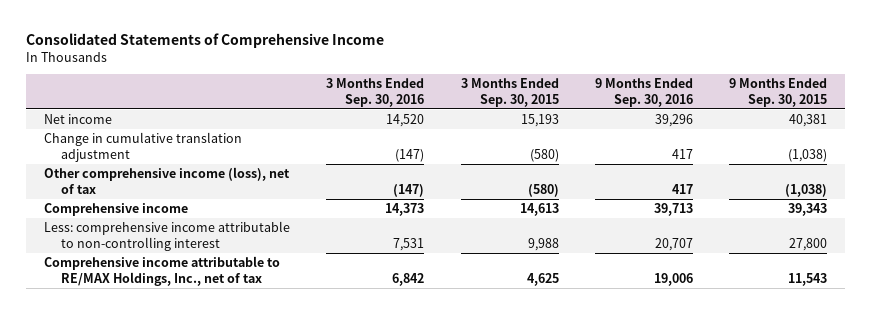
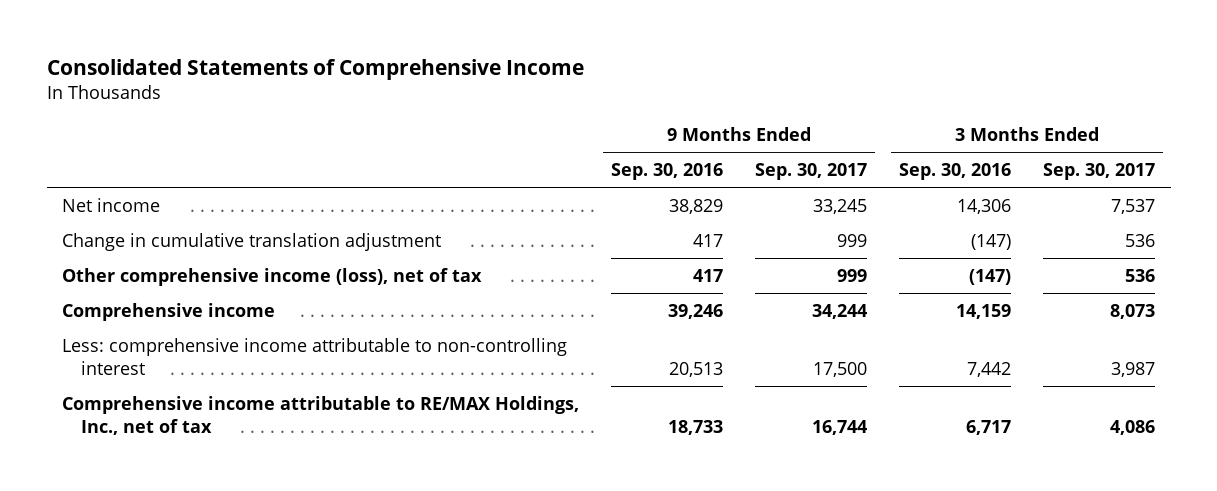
[460,77,559,107] 3 Months Ended Sep. 30, 2015 -> none
[729,77,828,107] 9 Months Ended Sep. 30, 2015 -> none
none -> [755,163,868,181] Sep. 30, 2017
none -> [1042,163,1155,181] Sep. 30, 2017
[386,113,425,127] 14,520 -> [956,198,1011,214] 14,306
[654,113,693,127] 39,296 -> [669,198,724,214] 38,829
[385,202,425,216] 14,373 -> [955,303,1011,319] 14,159
[653,202,693,216] 39,713 -> [668,303,724,319] 39,246
[393,237,425,251] 7,531 -> [966,361,1011,377] 7,442
[654,237,693,251] 20,707 -> [669,361,724,377] 20,513
[392,272,425,286] 6,842 -> [965,419,1011,435] 6,717
[653,272,693,286] 19,006 -> [668,419,724,435] 18,733

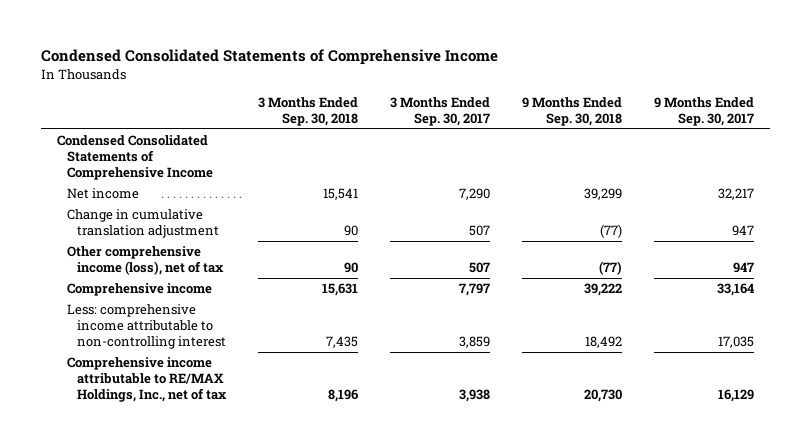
[46,58,584,80] Consolidated Statements of Comprehensive Income -> [41,49,499,66] Condensed Consolidated Statements of Comprehensive Income
[611,163,724,181] Sep. 30, 2016 -> none
[898,163,1011,181] Sep. 30, 2016 -> none
none -> [257,97,358,126] 3 Months Ended Sep. 30, 2018
none -> [522,97,623,126] 9 Months Ended Sep. 30, 2018
none -> [57,135,214,180] Condensed Consolidated Statements of Comprehensive Income
[813,198,868,214] 33,245 -> [718,188,755,201] 32,217
[1110,198,1155,214] 7,537 -> [459,188,491,201] 7,290
[837,233,868,247] 999 -> [732,225,755,237] 947
[1124,233,1155,247] 536 -> [469,225,491,237] 507
[837,268,868,282] 999 -> [733,262,755,274] 947
[1124,268,1155,282] 536 -> [469,262,491,274] 507
[812,303,868,319] 34,244 -> [717,283,755,297] 33,164
[1109,303,1155,319] 8,073 -> [459,283,491,297] 7,797
[813,361,868,377] 17,500 -> [718,335,755,348] 17,035
[1110,361,1155,377] 3,987 -> [459,335,491,348] 3,859
[812,419,868,435] 16,744 -> [718,388,755,402] 16,129
[1109,419,1155,435] 4,086 -> [459,388,491,402] 3,938

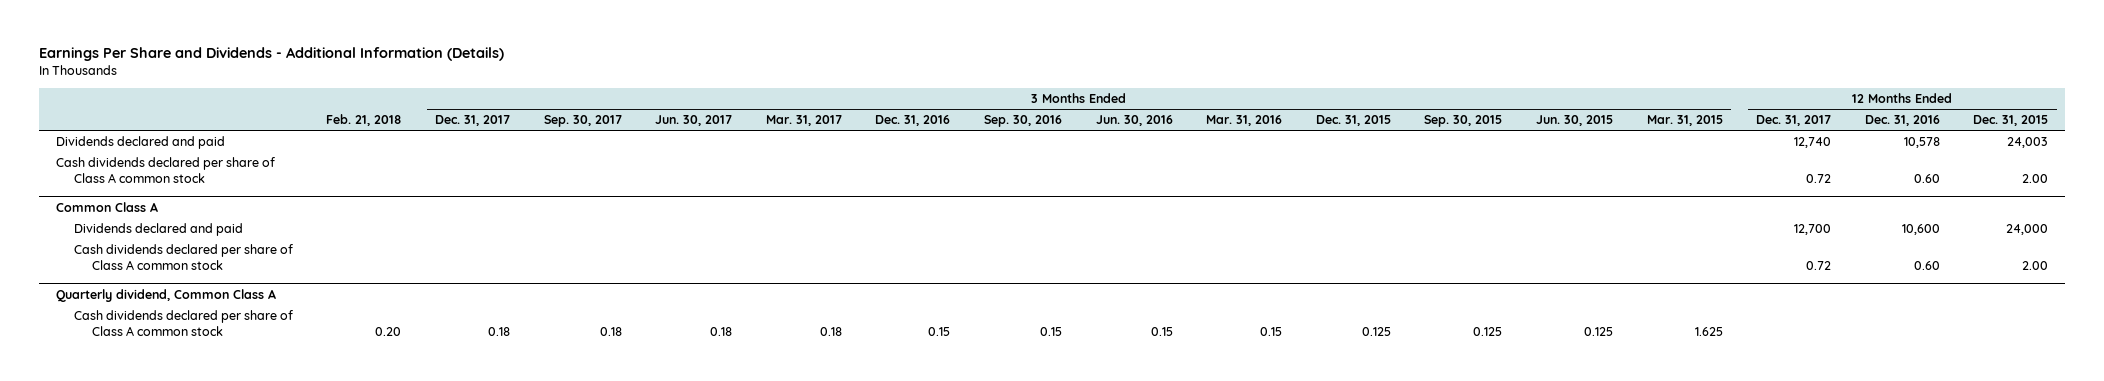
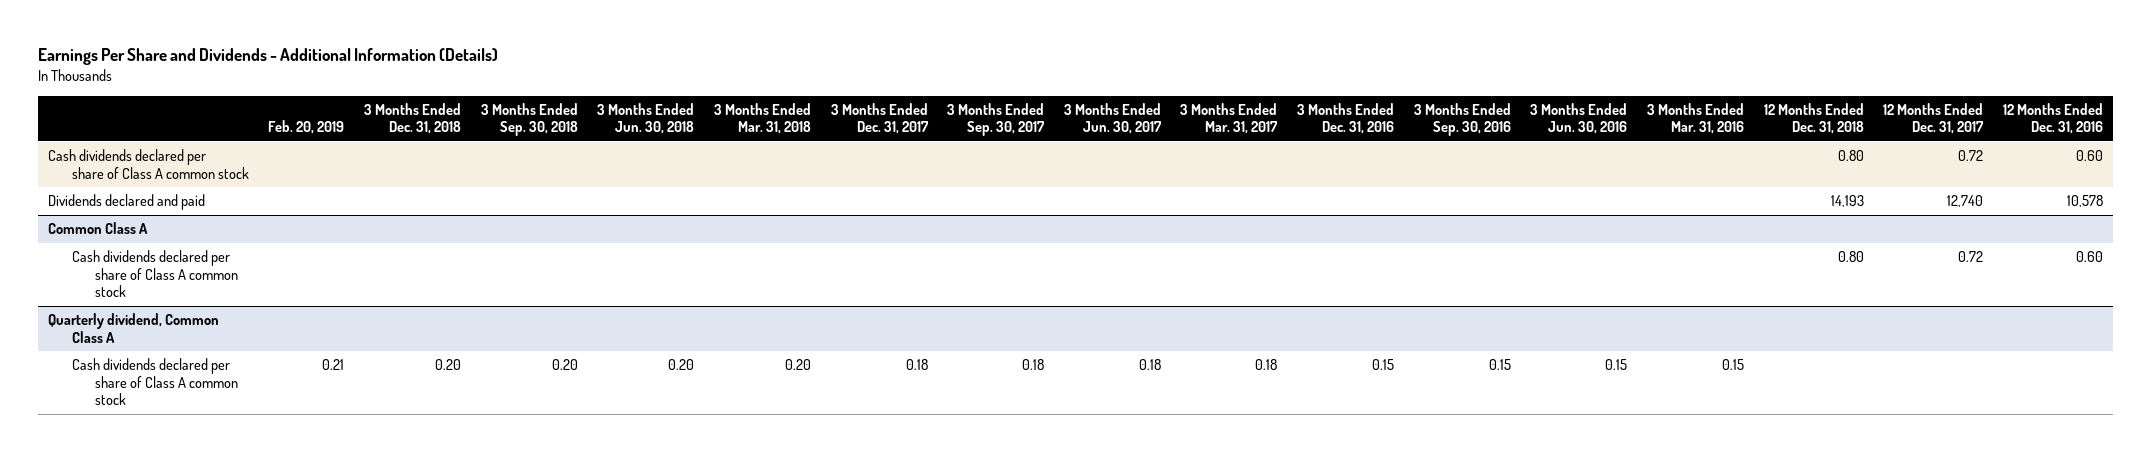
[326,114,402,127] Feb. 21, 2018 -> none
[1315,115,1391,127] Dec. 31, 2015 -> none
[1424,115,1503,128] Sep. 30, 2015 -> none
[1536,115,1614,127] Jun. 30, 2015 -> none
[1646,115,1723,127] Mar. 31, 2015 -> none
[1973,115,2049,127] Dec. 31, 2015 -> none
none -> [268,120,345,135] Feb. 20, 2019
none -> [363,102,461,135] 3 Months Ended Dec. 31, 2018
none -> [480,102,578,137] 3 Months Ended Sep. 30, 2018
none -> [597,102,695,135] 3 Months Ended Jun. 30, 2018
none -> [713,102,811,135] 3 Months Ended Mar. 31, 2018
none -> [1763,102,1864,135] 12 Months Ended Dec. 31, 2018
[55,136,225,150] Dividends declared and paid -> [48,194,206,211] Dividends declared and paid
[73,223,243,237] Dividends declared and paid -> none

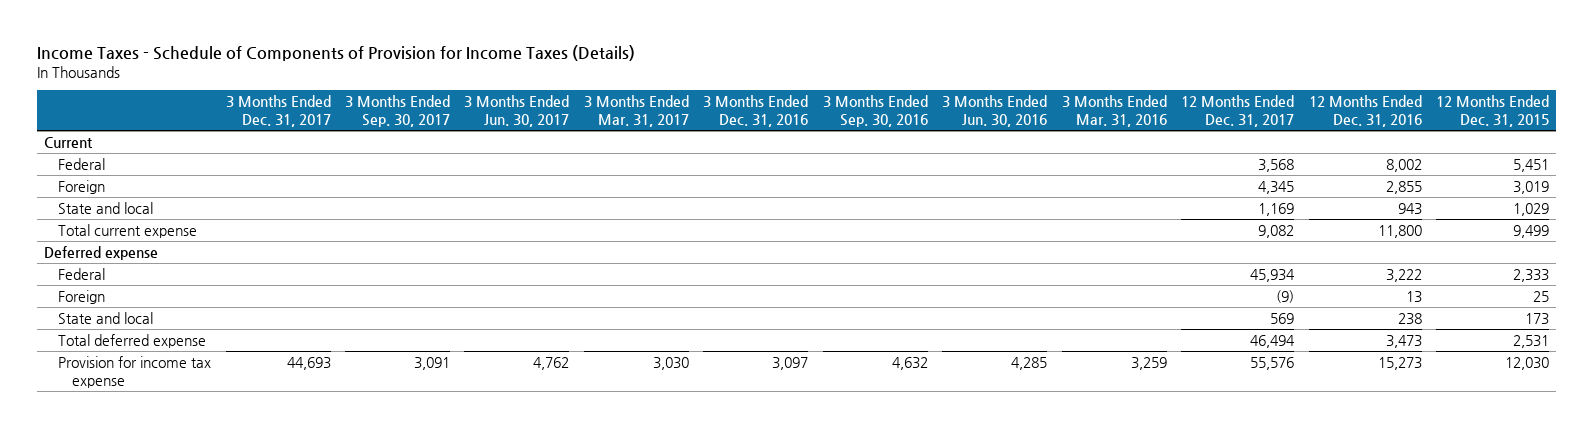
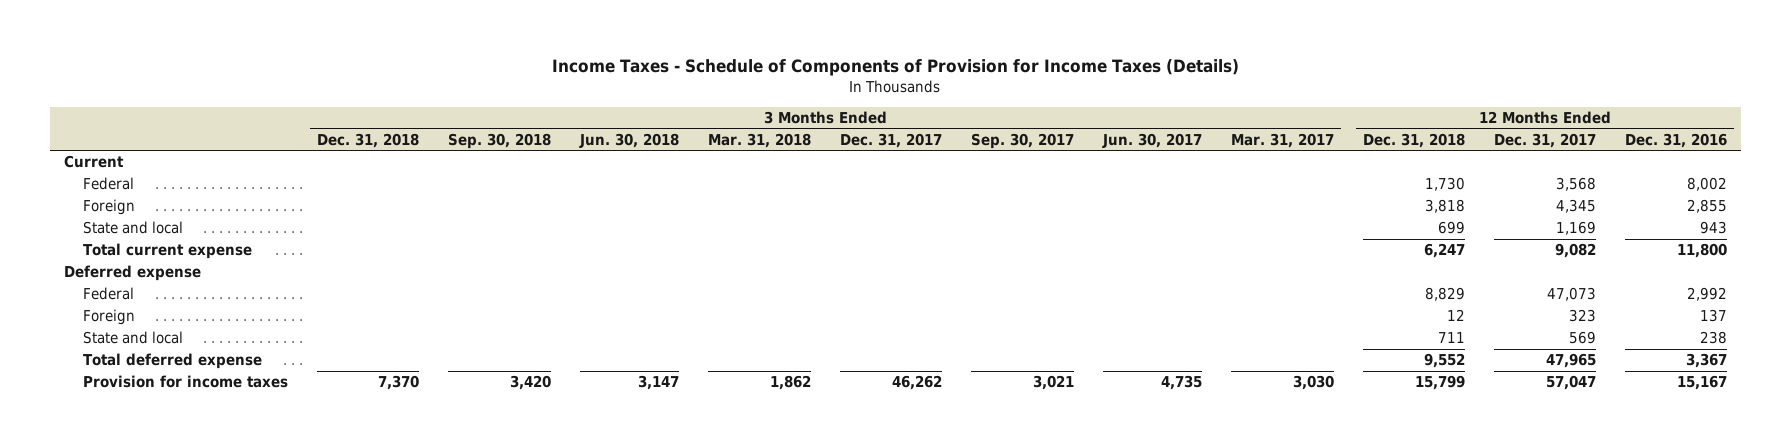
[703,95,809,128] 3 Months Ended Dec. 31, 2016 -> none
[822,95,928,128] 3 Months Ended Sep. 30, 2016 -> none
[942,95,1048,128] 3 Months Ended Jun. 30, 2016 -> none
[1061,95,1167,128] 3 Months Ended Mar. 31, 2016 -> none
[1436,95,1550,128] 12 Months Ended Dec. 31, 2015 -> none
none -> [317,132,420,148] Dec. 31, 2018
none -> [448,132,552,149] Sep. 30, 2018
none -> [579,132,680,148] Jun. 30, 2018
none -> [708,132,812,148] Mar. 31, 2018
none -> [1362,132,1465,148] Dec. 31, 2018
[1250,268,1296,282] 45,934 -> [1546,287,1596,302] 47,073
[1385,268,1422,282] 3,222 -> [1686,287,1727,302] 2,992
[1276,289,1295,303] (9) -> [1568,309,1596,323] 323
[1405,290,1422,303] 13 -> [1699,309,1727,323] 137
[1250,334,1296,348] 46,494 -> [1545,353,1596,369] 47,965
[1385,334,1422,348] 3,473 -> [1685,353,1727,369] 3,367
[58,355,212,388] Provision for income tax expense -> [83,375,289,389] Provision for income taxes
[286,356,331,370] 44,693 -> [891,375,942,391] 46,262
[414,356,451,370] 3,091 -> [1032,375,1074,391] 3,021
[533,356,570,370] 4,762 -> [1160,375,1202,391] 4,735
[1250,356,1295,370] 55,576 -> [1545,375,1596,391] 57,047
[1377,356,1422,370] 15,273 -> [1676,375,1727,391] 15,167

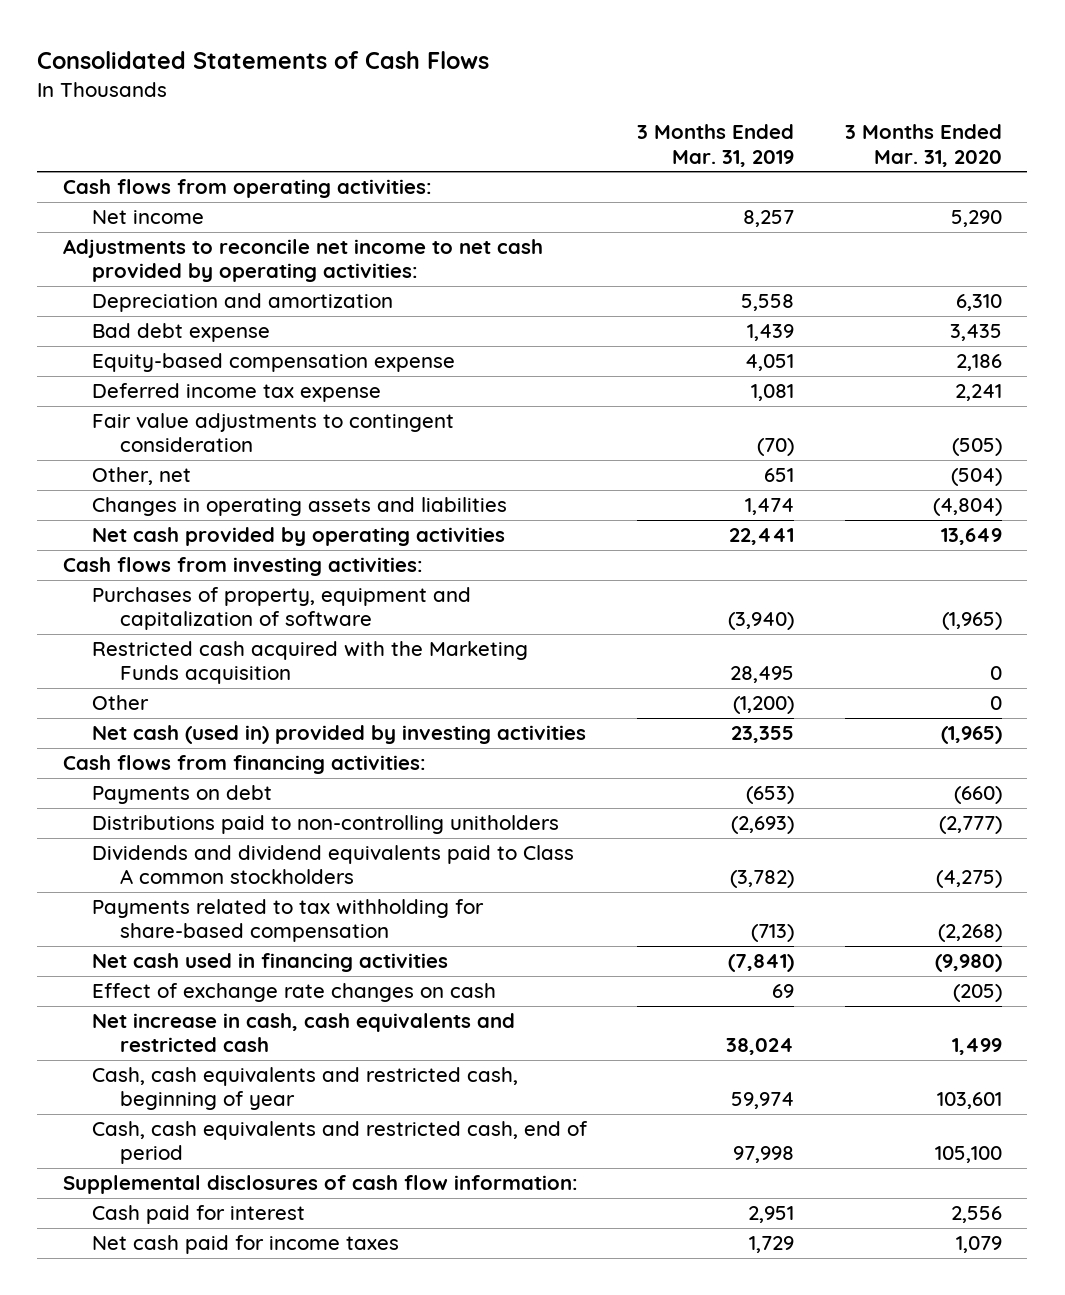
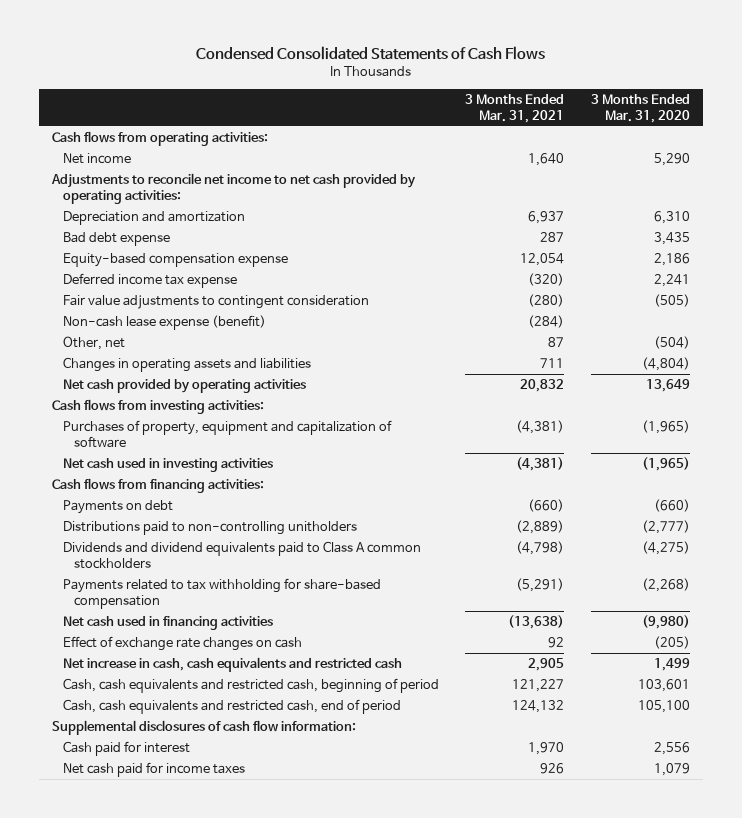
[37,51,490,70] Consolidated Statements of Cash Flows -> [195,45,545,60] Condensed Consolidated Statements of Cash Flows
[637,124,795,167] 3 Months Ended Mar. 31, 2019 -> none
none -> [465,93,565,123] 3 Months Ended Mar. 31, 2021
none -> [62,315,266,331] Non-cash lease expense (benefit)
[91,641,528,685] Restricted cash acquired with the Marketing Funds acquisition -> none
[91,695,149,711] Other -> none
[91,725,586,745] Net cash (used in) provided by investing activities -> [62,458,273,473] Net cash used in investing activities
[91,1067,518,1111] Cash, cash equivalents and restricted cash, beginning of year -> [62,678,439,694] Cash, cash equivalents and restricted cash, beginning of period

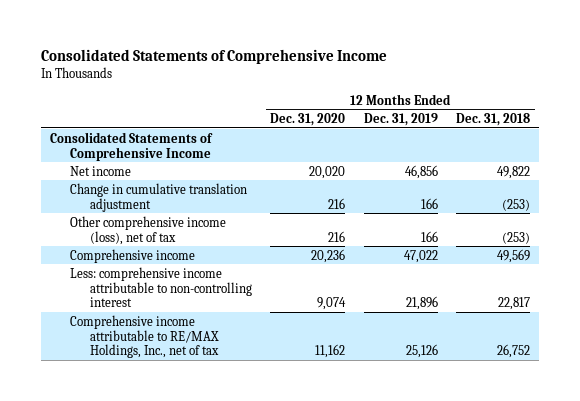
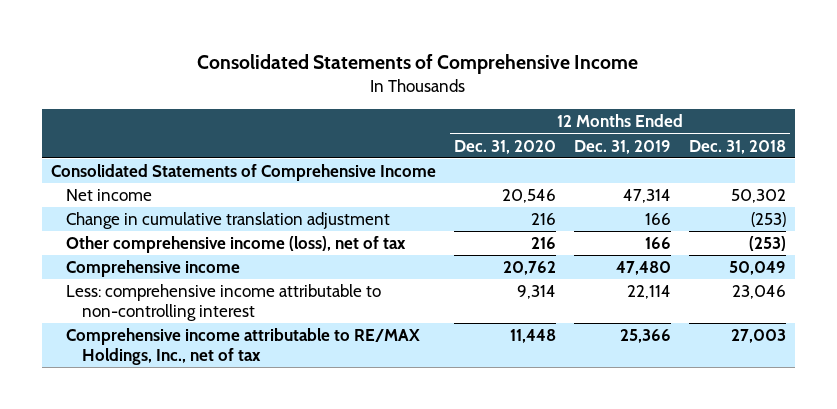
[309,165,346,179] 20,020 -> [502,189,557,204] 20,546
[404,164,438,179] 46,856 -> [622,189,671,204] 47,314
[496,165,530,179] 49,822 -> [730,189,786,204] 50,302
[311,248,346,263] 20,236 -> [503,261,557,276] 20,762
[403,249,438,263] 47,022 -> [615,261,671,276] 47,480
[496,248,530,263] 49,569 -> [728,261,786,276] 50,049
[317,297,347,311] 9,074 -> [517,285,557,300] 9,314
[405,296,438,311] 21,896 -> [626,285,671,300] 22,114
[497,297,530,311] 22,817 -> [731,285,786,300] 23,046
[315,344,346,359] 11,162 -> [510,329,557,344] 11,448
[405,344,438,359] 25,126 -> [619,329,671,344] 25,366
[496,344,530,359] 26,752 -> [730,329,786,344] 27,003

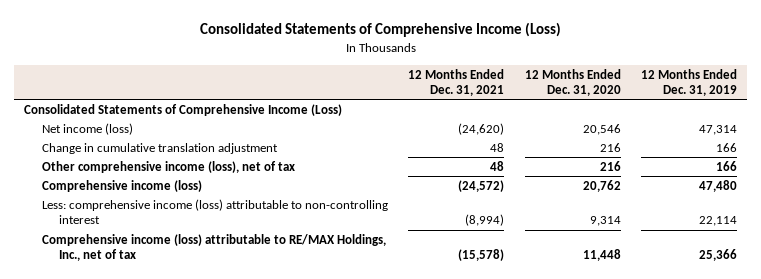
[197,53,639,74] Consolidated Statements of Comprehensive Income -> [199,22,561,38] Consolidated Statements of Comprehensive Income (Loss)
[688,139,786,154] Dec. 31, 2018 -> none
none -> [408,68,505,97] 12 Months Ended Dec. 31, 2021
[51,164,437,182] Consolidated Statements of Comprehensive Income -> [24,103,343,116] Consolidated Statements of Comprehensive Income (Loss)
[66,189,153,202] Net income -> [41,122,133,135] Net income (loss)
[66,260,241,278] Comprehensive income -> [41,179,202,192] Comprehensive income (loss)
[66,284,382,322] Less: comprehensive income attributable to non-controlling interest -> [41,198,388,225] Less: comprehensive income (loss) attributable to non-controlling interest
[66,328,421,366] Comprehensive income attributable to RE/MAX Holdings, Inc., net of tax -> [41,233,386,262] Comprehensive income (loss) attributable to RE/MAX Holdings, Inc., net of tax

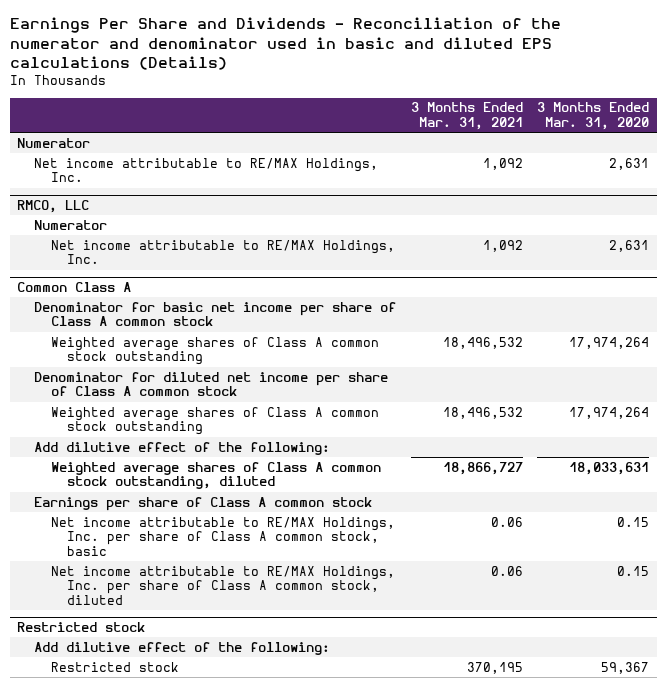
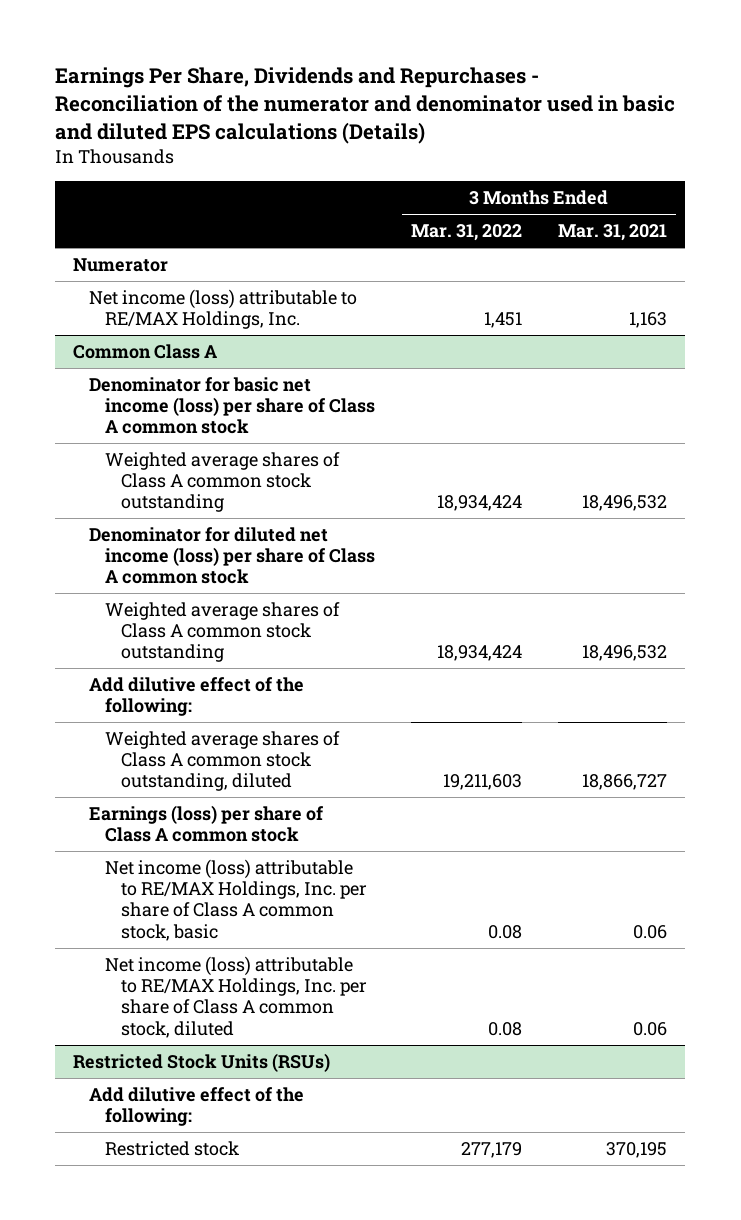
[10,17,562,71] Earnings Per Share and Dividends - Reconciliation of the numerator and denominator used in basic and diluted EPS calculations (Details) -> [55,67,676,145] Earnings Per Share, Dividends and Repurchases - Reconciliation of the numerator and denominator used in basic and diluted EPS calculations (Details)
[537,102,650,130] 3 Months Ended Mar. 31, 2020 -> none
none -> [411,224,523,242] Mar. 31, 2022
[17,200,90,214] RMCO, LLC -> none
[34,219,108,230] Numerator -> none
[50,239,395,265] Net income attributable to RE/MAX Holdings, Inc. -> none
[34,157,379,183] Net income attributable to RE/MAX Holdings, Inc. -> [89,288,358,330] Net income (loss) attributable to RE/MAX Holdings, Inc.
[482,157,523,170] 1,092 -> [629,312,668,329] 1,163
[34,301,397,327] Denominator for basic net income per share of Class A common stock -> [89,376,376,435] Denominator for basic net income (loss) per share of Class A common stock
[34,371,389,397] Denominator for diluted net income per share of Class A common stock -> [89,526,376,585] Denominator for diluted net income (loss) per share of Class A common stock
[34,496,373,511] Earnings per share of Class A common stock -> [89,804,325,843] Earnings (loss) per share of Class A common stock
[50,516,395,556] Net income attributable to RE/MAX Holdings, Inc. per share of Class A common stock, basic -> [105,858,368,941] Net income (loss) attributable to RE/MAX Holdings, Inc. per share of Class A common stock, basic
[50,565,395,605] Net income attributable to RE/MAX Holdings, Inc. per share of Class A common stock, diluted -> [105,955,368,1038] Net income (loss) attributable to RE/MAX Holdings, Inc. per share of Class A common stock, diluted
[17,622,146,633] Restricted stock -> [73,1052,331,1072] Restricted Stock Units (RSUs)

